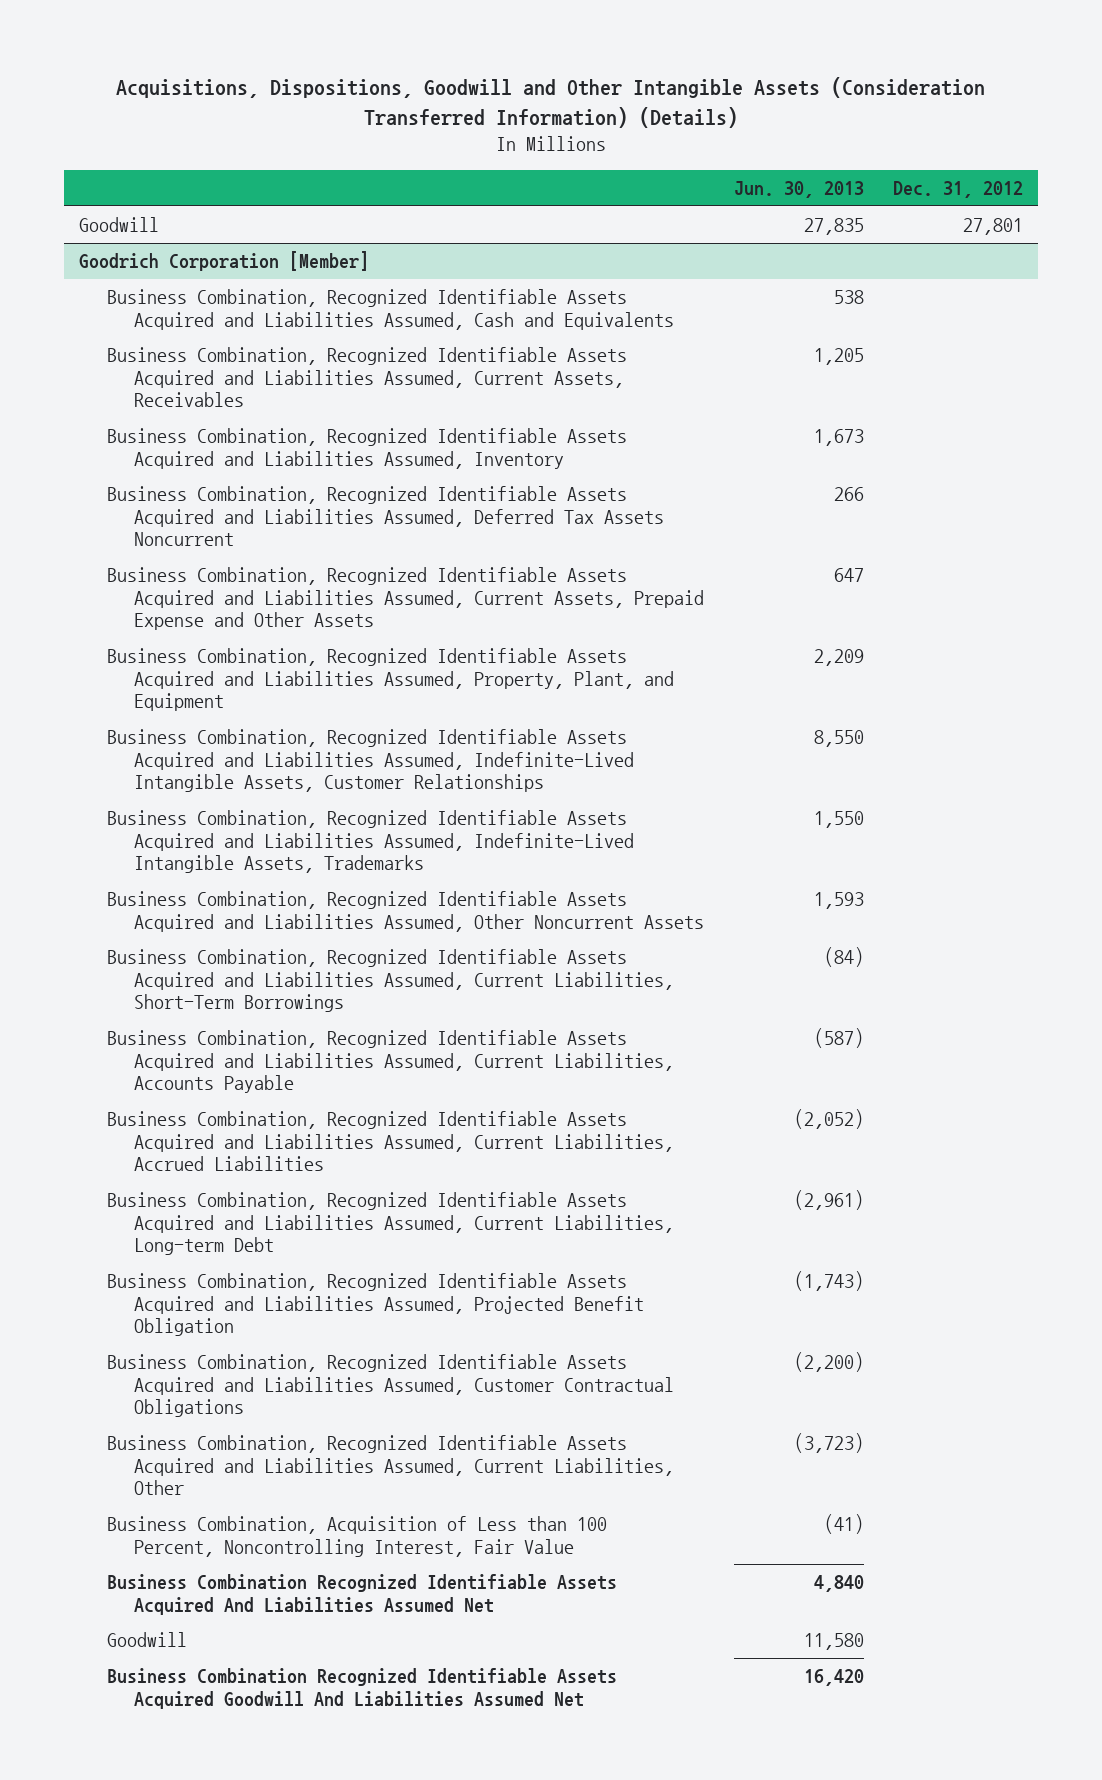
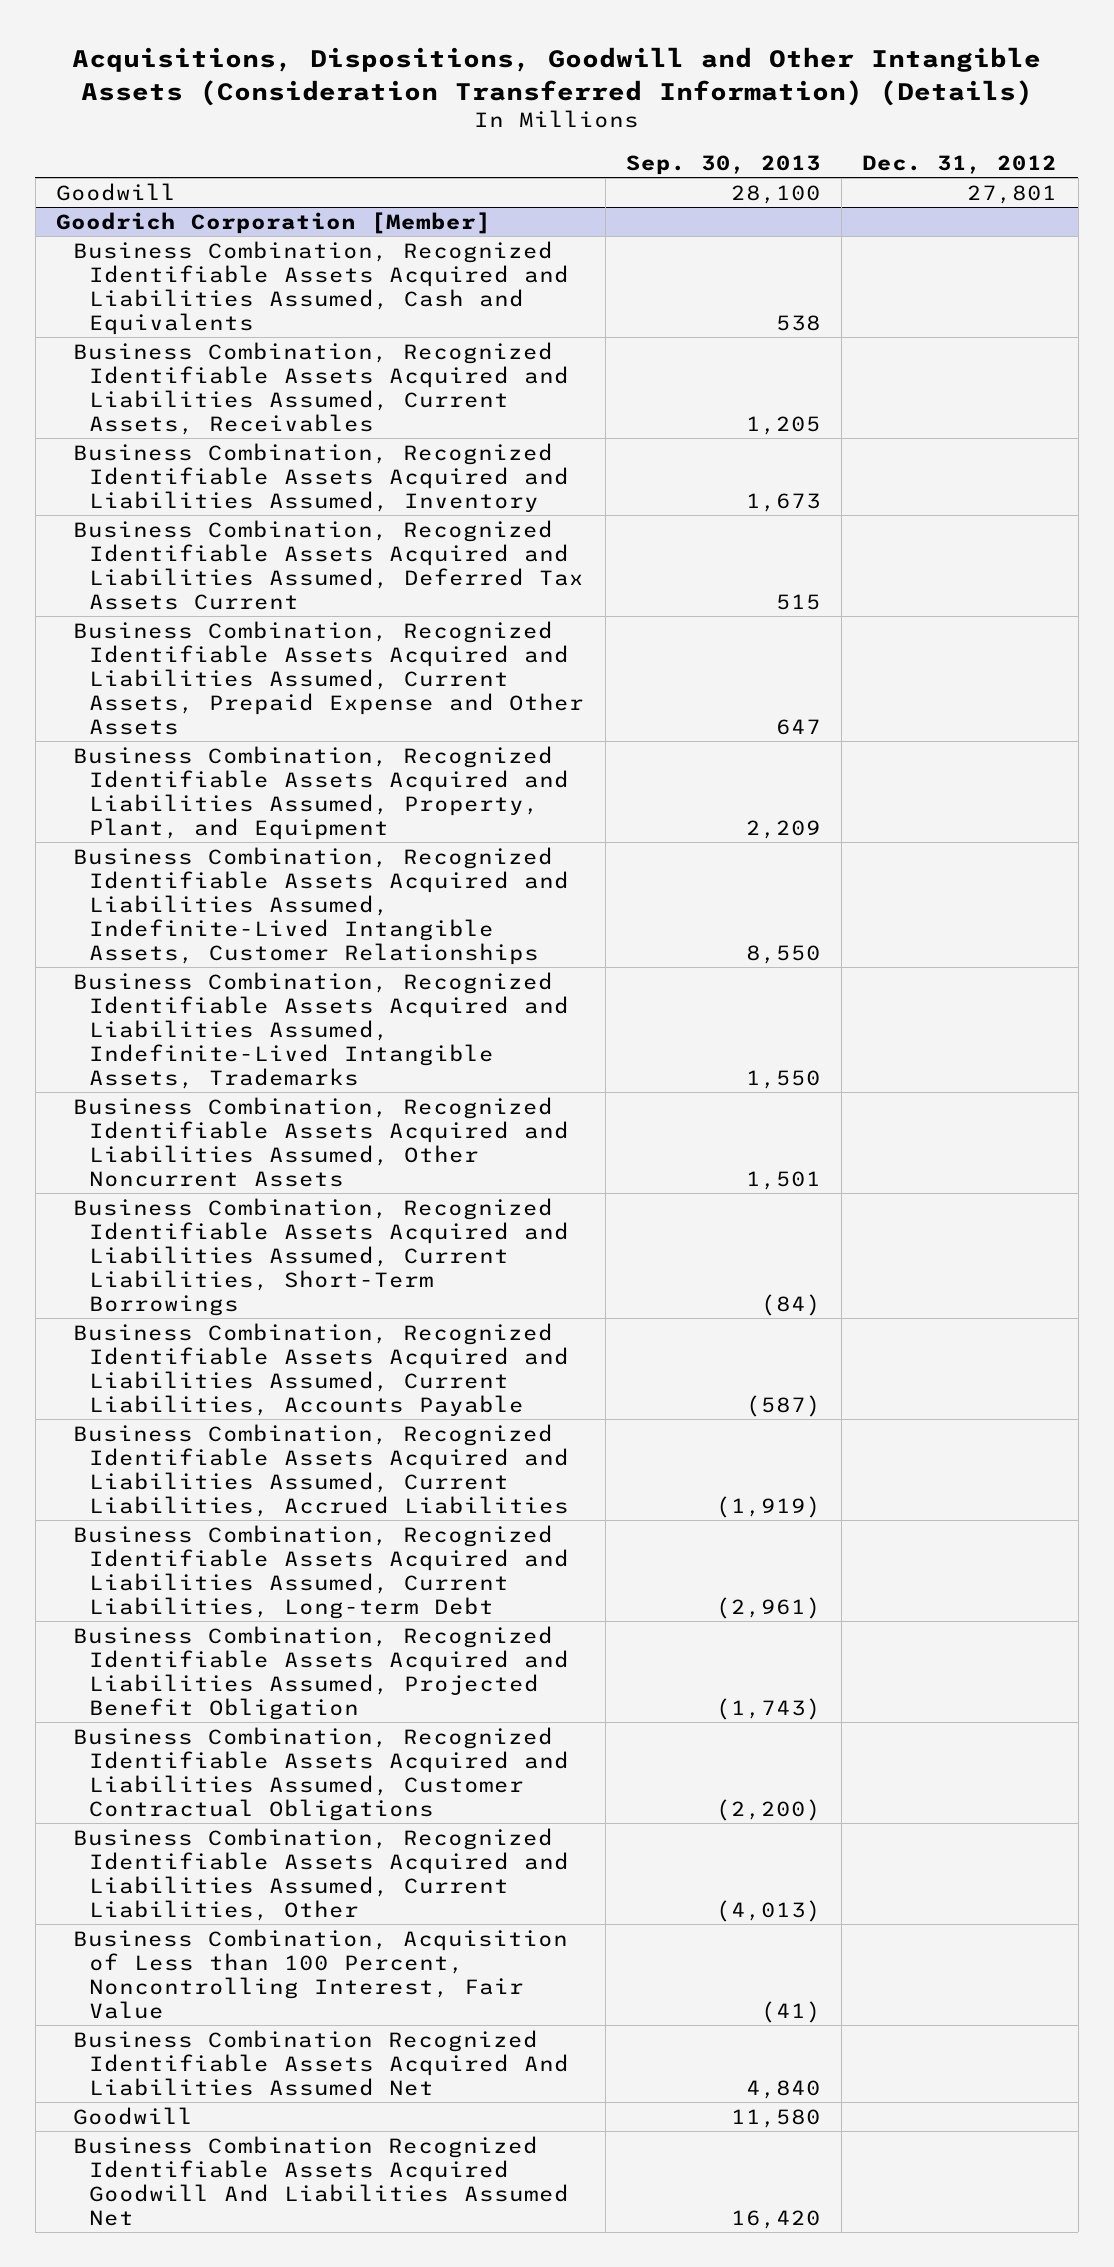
[733,180,864,198] Jun. 30, 2013 -> none
none -> [625,154,821,175] Sep. 30, 2013
[106,486,664,546] Business Combination, Recognized Identifiable Assets Acquired and Liabilities Assumed, Deferred Tax Assets Noncurrent -> [72,519,585,610] Business Combination, Recognized Identifiable Assets Acquired and Liabilities Assumed, Deferred Tax Assets Current

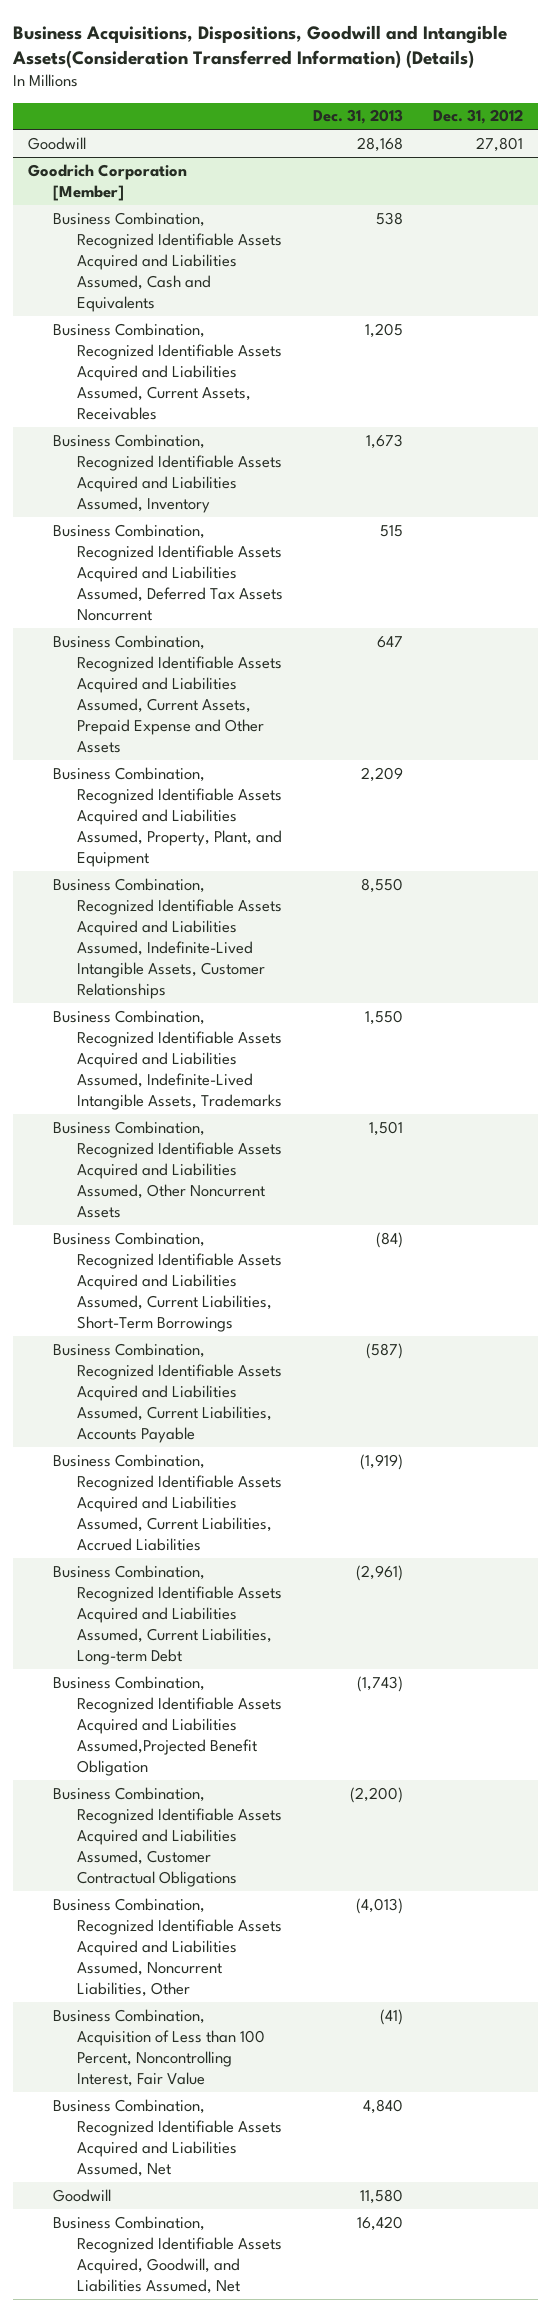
[71,47,1041,106] Acquisitions, Dispositions, Goodwill and Other Intangible Assets (Consideration Transferred Information) (Details) -> [12,24,508,69] Business Acquisitions, Dispositions, Goodwill and Intangible Assets(Consideration Transferred Information) (Details)
[625,154,821,175] Sep. 30, 2013 -> none
none -> [313,109,404,125] Dec. 31, 2013
[72,519,585,610] Business Combination, Recognized Identifiable Assets Acquired and Liabilities Assumed, Deferred Tax Assets Current -> [52,523,284,621] Business Combination, Recognized Identifiable Assets Acquired and Liabilities Assumed, Deferred Tax Assets Noncurrent
[72,1625,570,1720] Business Combination, Recognized Identifiable Assets Acquired and Liabilities Assumed, Projected Benefit Obligation -> [52,1675,283,1776] Business Combination, Recognized Identifiable Assets Acquired and Liabilities Assumed,Projected Benefit Obligation
[72,1827,570,1921] Business Combination, Recognized Identifiable Assets Acquired and Liabilities Assumed, Current Liabilities, Other -> [52,1897,283,1997] Business Combination, Recognized Identifiable Assets Acquired and Liabilities Assumed, Noncurrent Liabilities, Other
[72,2029,570,2096] Business Combination Recognized Identifiable Assets Acquired And Liabilities Assumed Net -> [52,2098,283,2177] Business Combination, Recognized Identifiable Assets Acquired and Liabilities Assumed, Net
[72,2135,570,2226] Business Combination Recognized Identifiable Assets Acquired Goodwill And Liabilities Assumed Net -> [52,2215,283,2294] Business Combination, Recognized Identifiable Assets Acquired, Goodwill, and Liabilities Assumed, Net

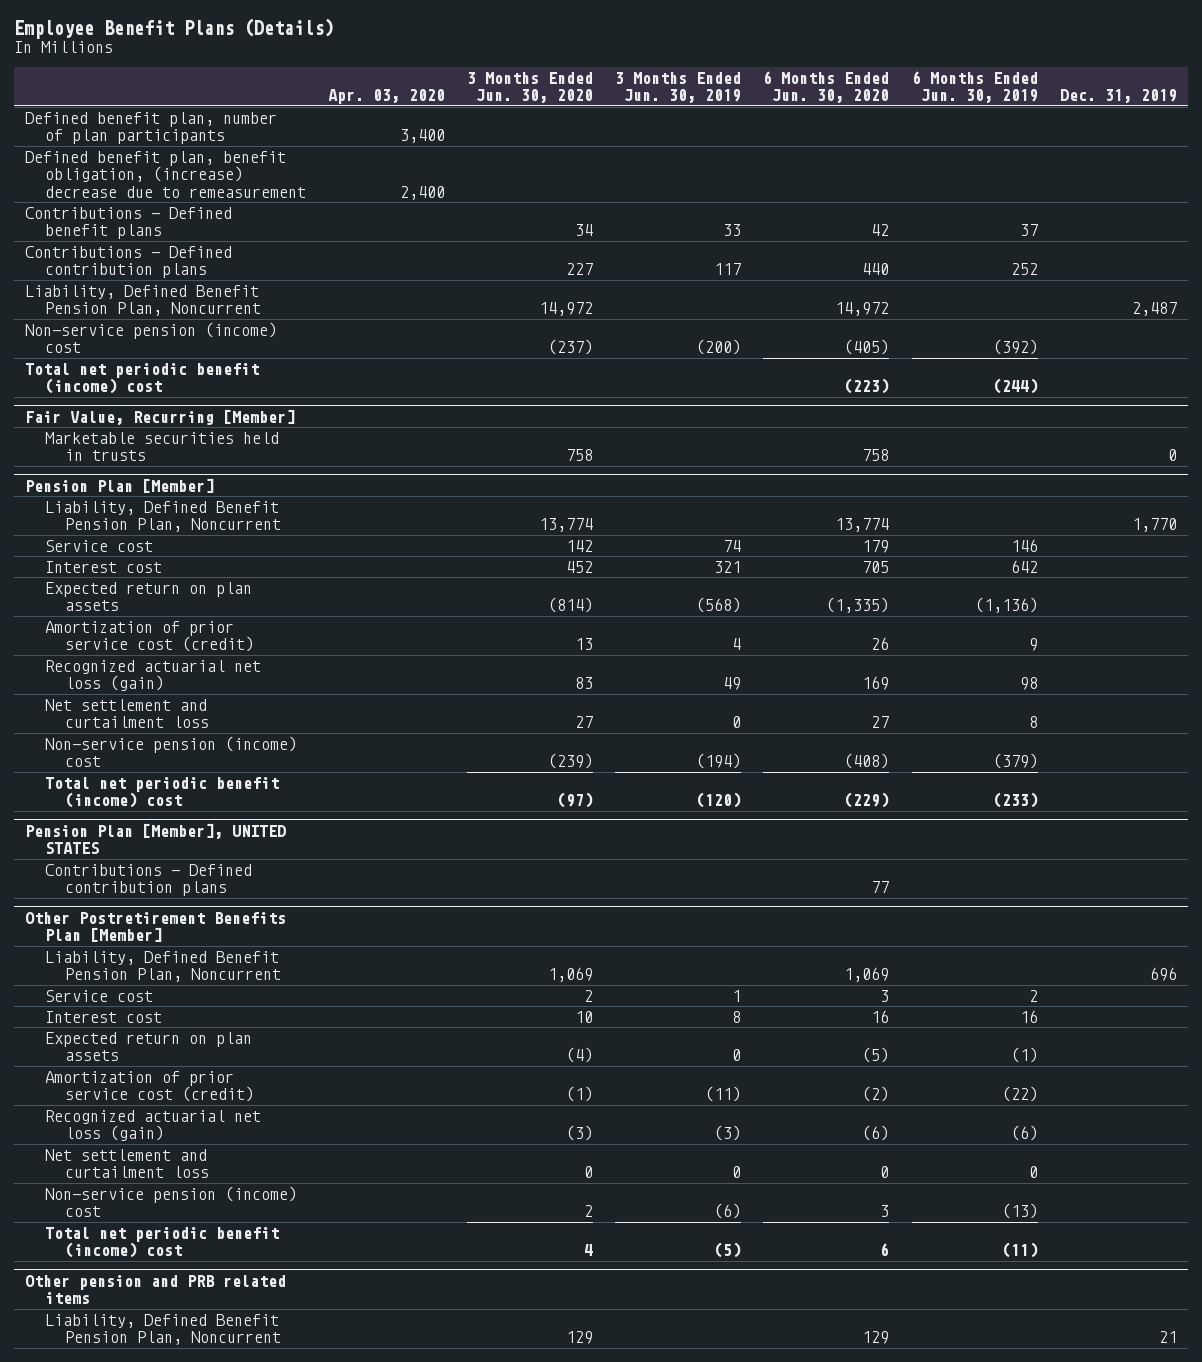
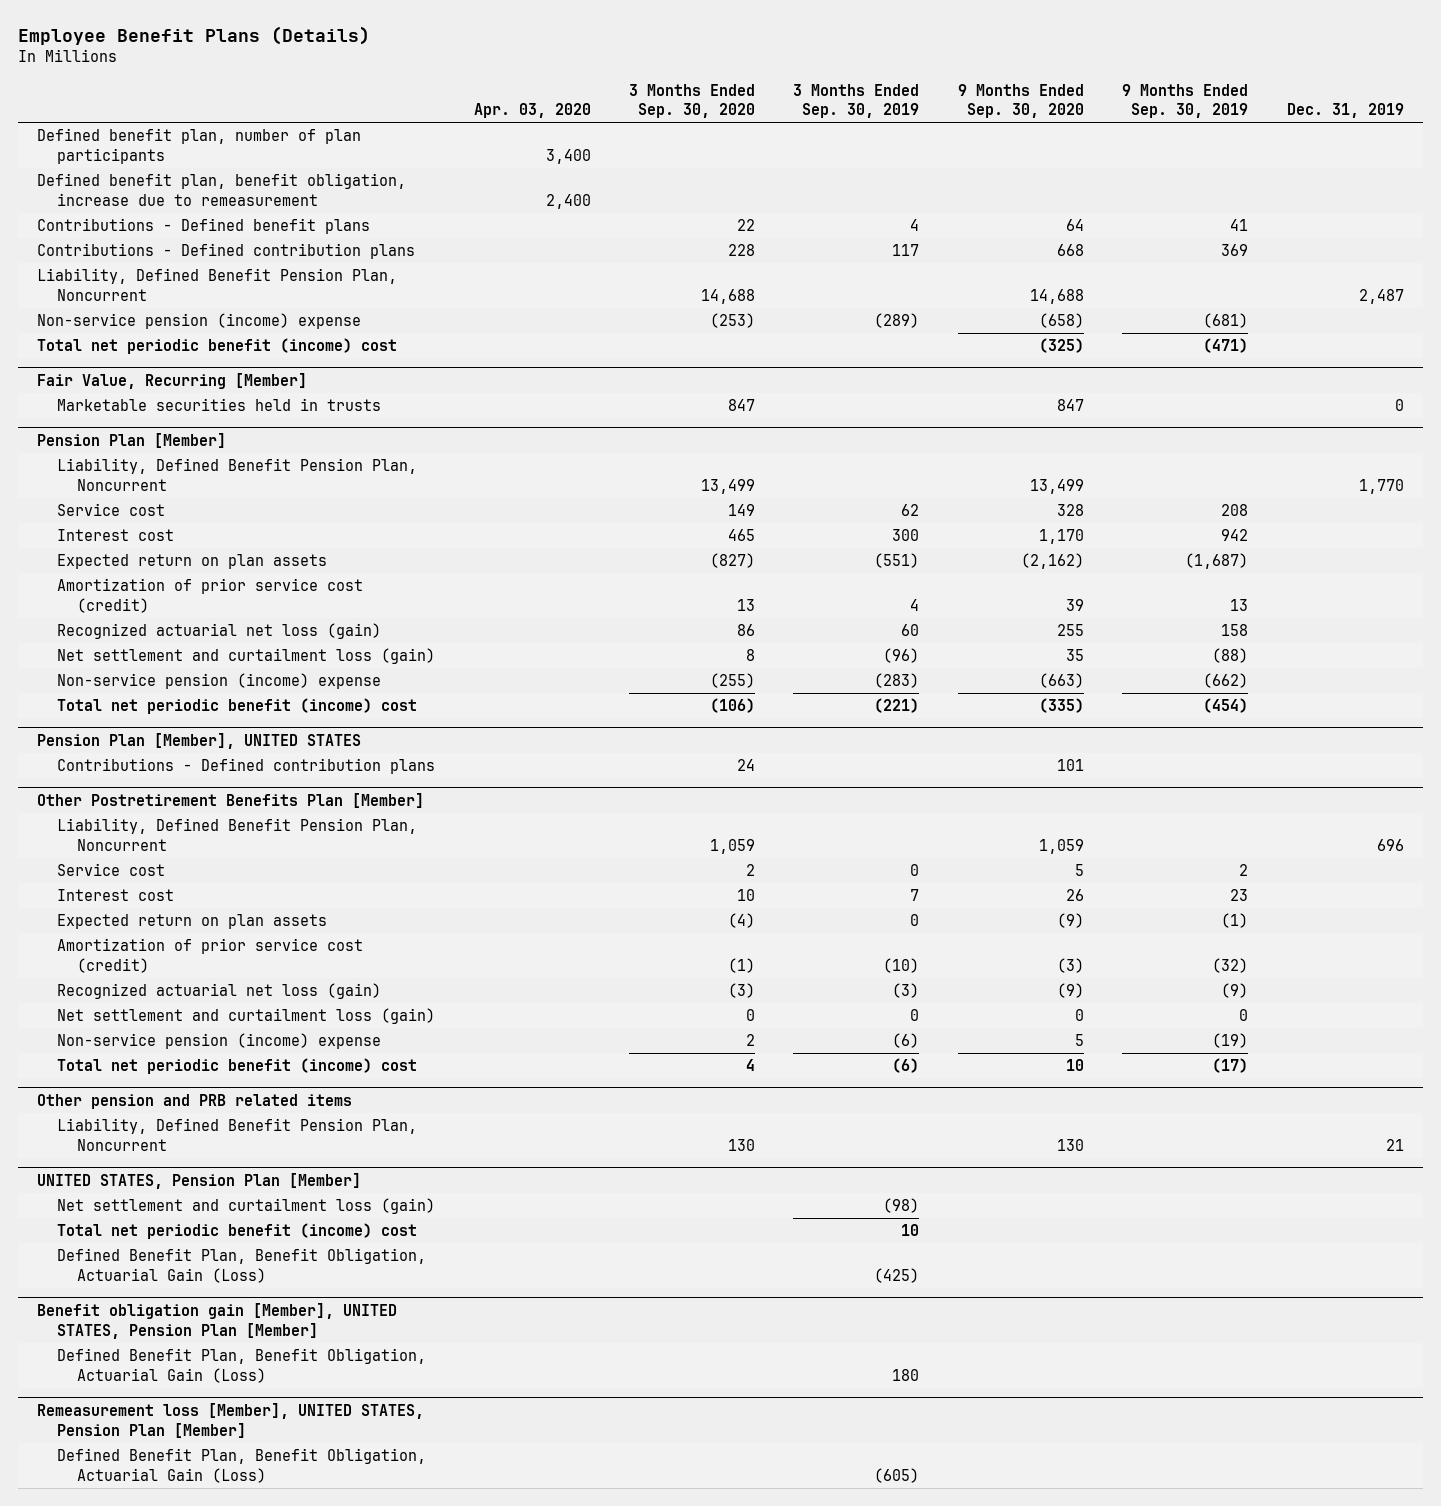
[467,71,594,104] 3 Months Ended Jun. 30, 2020 -> none
[615,71,742,104] 3 Months Ended Jun. 30, 2019 -> none
[763,70,890,104] 6 Months Ended Jun. 30, 2020 -> none
[911,70,1038,104] 6 Months Ended Jun. 30, 2019 -> none
none -> [629,83,756,119] 3 Months Ended Sep. 30, 2020
none -> [793,83,920,119] 3 Months Ended Sep. 30, 2019
none -> [957,83,1084,119] 9 Months Ended Sep. 30, 2020
none -> [1122,83,1249,119] 9 Months Ended Sep. 30, 2019
[24,150,307,199] Defined benefit plan, benefit obligation, (increase) decrease due to remeasurement -> [37,173,407,206] Defined benefit plan, benefit obligation, increase due to remeasurement
[24,321,277,354] Non-service pension (income) cost -> [37,313,362,330] Non-service pension (income) expense
[45,698,210,729] Net settlement and curtailment loss -> [57,648,436,665] Net settlement and curtailment loss (gain)
[45,735,298,768] Non-service pension (income) cost -> [57,673,382,690] Non-service pension (income) expense
[45,1148,210,1179] Net settlement and curtailment loss -> [57,1008,436,1025] Net settlement and curtailment loss (gain)
[45,1185,298,1218] Non-service pension (income) cost -> [57,1033,382,1050] Non-service pension (income) expense
none -> [37,1173,362,1190] UNITED STATES, Pension Plan [Member]
none -> [57,1198,436,1215] Net settlement and curtailment loss (gain)
none -> [57,1223,418,1240] Total net periodic benefit (income) cost
none -> [57,1248,427,1283] Defined Benefit Plan, Benefit Obligation, Actuarial Gain (Loss)
none -> [37,1303,398,1339] Benefit obligation gain [Member], UNITED STATES, Pension Plan [Member]
none -> [57,1348,427,1383] Defined Benefit Plan, Benefit Obligation, Actuarial Gain (Loss)
none -> [37,1403,425,1438] Remeasurement loss [Member], UNITED STATES, Pension Plan [Member]
none -> [57,1448,427,1483] Defined Benefit Plan, Benefit Obligation, Actuarial Gain (Loss)

